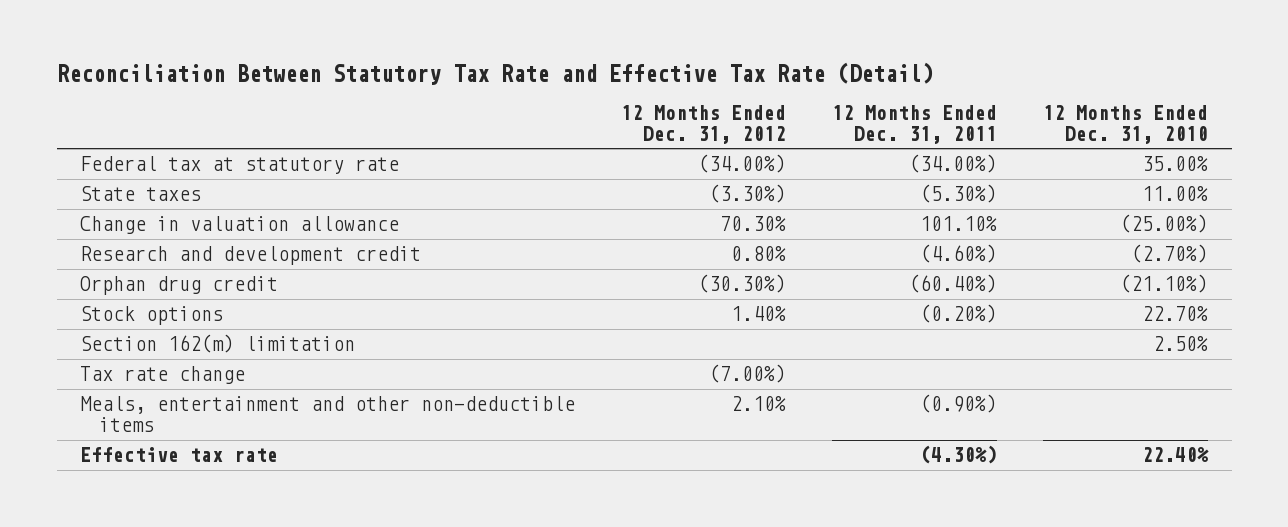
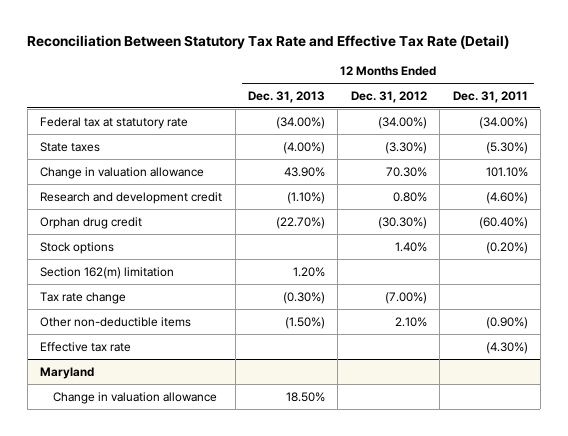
[1043,105,1209,144] 12 Months Ended Dec. 31, 2010 -> none
none -> [248,90,326,103] Dec. 31, 2013
[79,396,575,433] Meals, entertainment and other non-deductible items -> [40,316,192,327] Other non-deductible items
none -> [40,366,95,379] Maryland
none -> [52,391,217,404] Change in valuation allowance

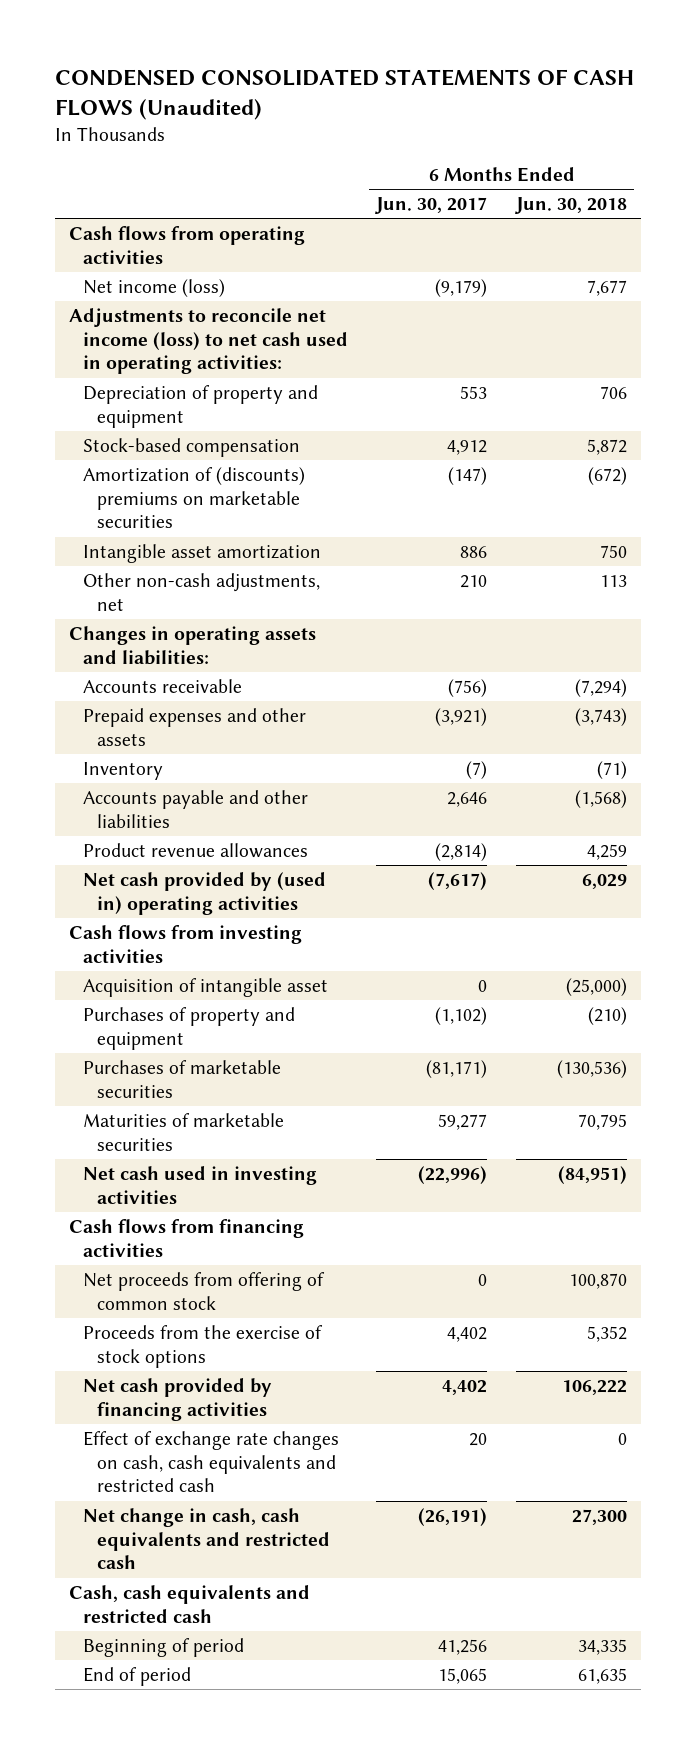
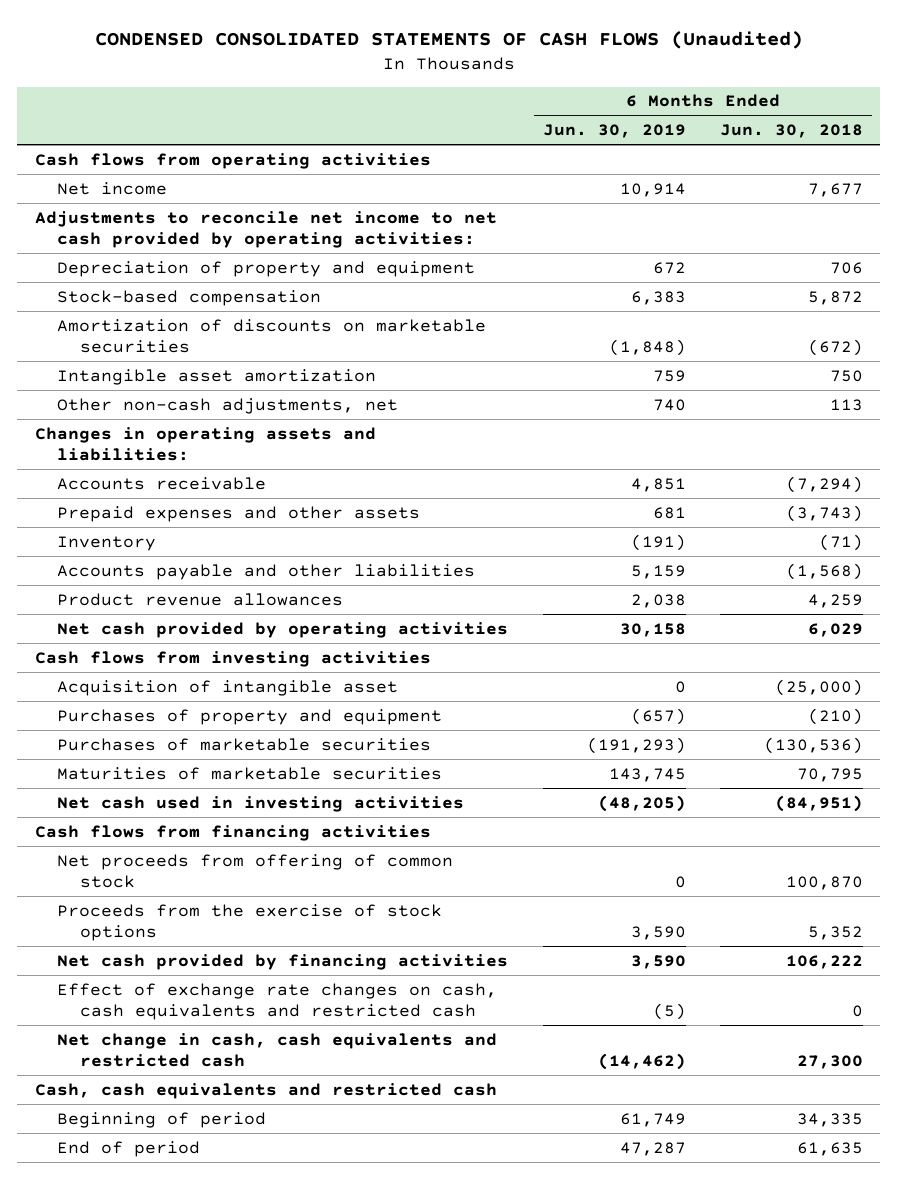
[375,196,488,214] Jun. 30, 2017 -> none
none -> [542,124,686,139] Jun. 30, 2019
[83,278,226,297] Net income (loss) -> [57,181,168,195] Net income
[68,307,349,375] Adjustments to reconcile net income (loss) to net cash used in operating activities: -> [34,210,497,248] Adjustments to reconcile net income to net cash provided by operating activities:
[83,466,306,529] Amortization of (discounts) premiums on marketable securities -> [57,318,487,353] Amortization of discounts on marketable securities
[83,871,327,915] Net cash provided by (used in) operating activities -> [57,621,509,638] Net cash provided by operating activities

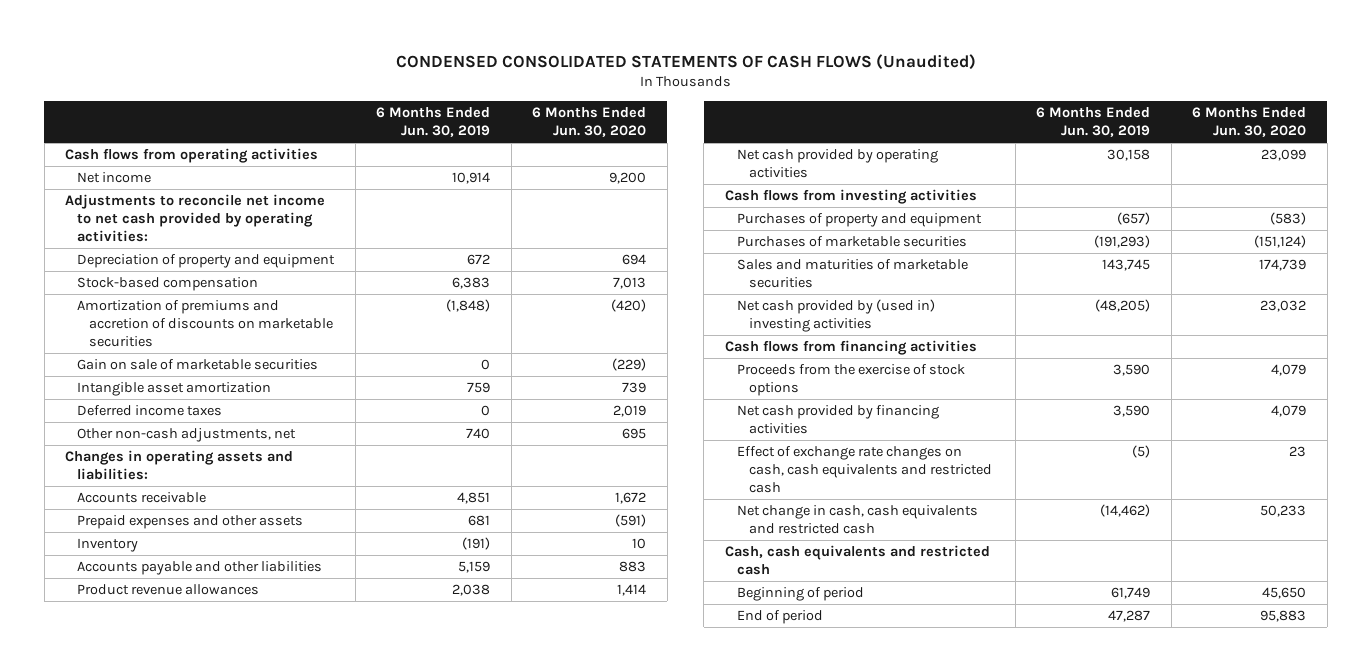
[720,124,864,139] Jun. 30, 2018 -> none
none -> [532,107,647,138] 6 Months Ended Jun. 30, 2020
[57,318,487,353] Amortization of discounts on marketable securities -> [77,300,334,348] Amortization of premiums and accretion of discounts on marketable securities
none -> [77,359,319,371] Gain on sale of marketable securities
none -> [77,405,223,417] Deferred income taxes
[57,679,399,696] Acquisition of intangible asset -> none
[57,766,443,780] Maturities of marketable securities -> [737,259,969,289] Sales and maturities of marketable securities
[57,795,465,812] Net cash used in investing activities -> [737,299,936,333] Net cash provided by (used in) investing activities
[57,853,454,888] Net proceeds from offering of common stock -> none

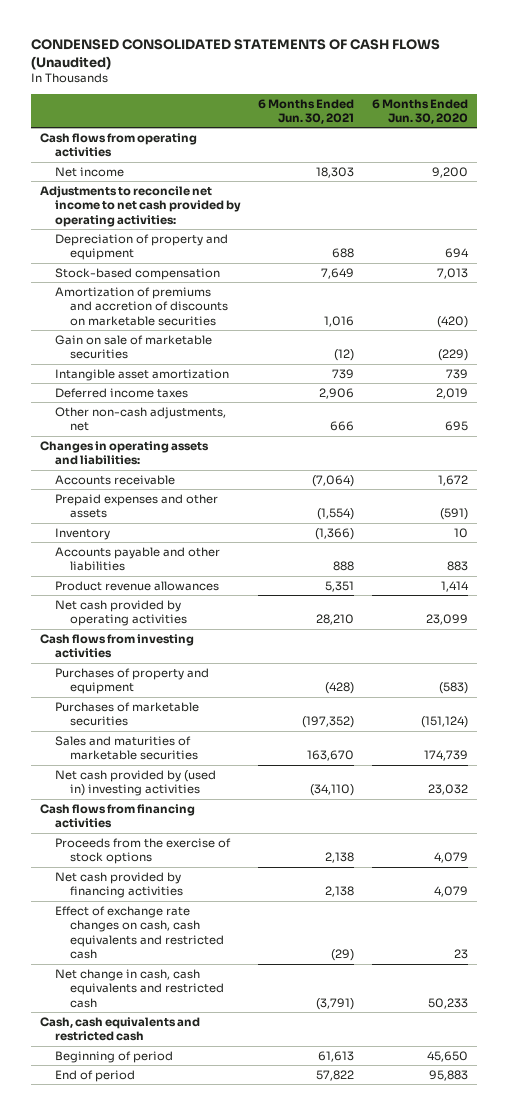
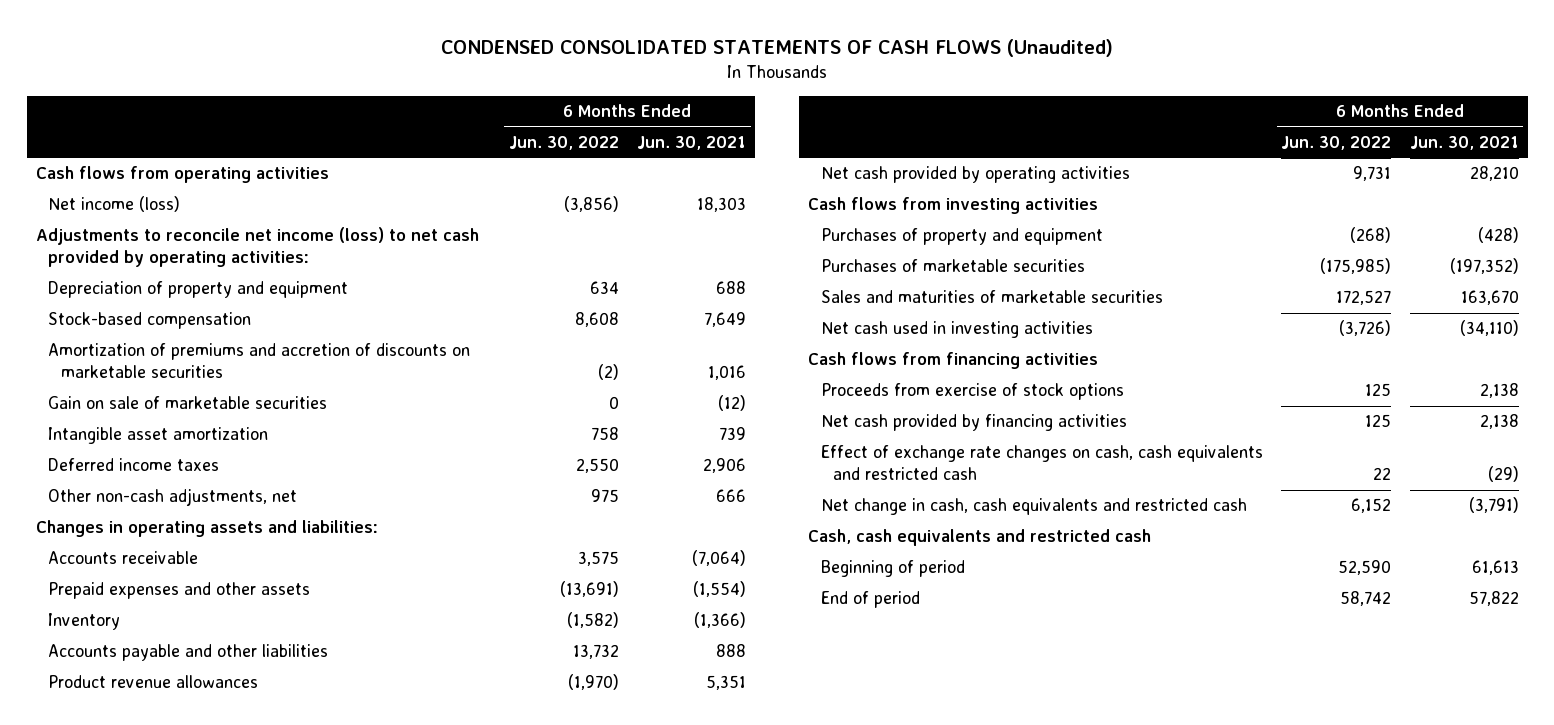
[371,98,468,125] 6 Months Ended Jun. 30, 2020 -> none
none -> [508,135,619,150] Jun. 30, 2022
[54,166,124,177] Net income -> [48,196,181,213] Net income (loss)
[39,185,241,227] Adjustments to reconcile net income to net cash provided by operating activities: -> [35,227,479,268] Adjustments to reconcile net income (loss) to net cash provided by operating activities:
[54,769,216,797] Net cash provided by (used in) investing activities -> [820,321,1093,339] Net cash used in investing activities
[54,837,231,865] Proceeds from the exercise of stock options -> [820,383,1124,401] Proceeds from exercise of stock options

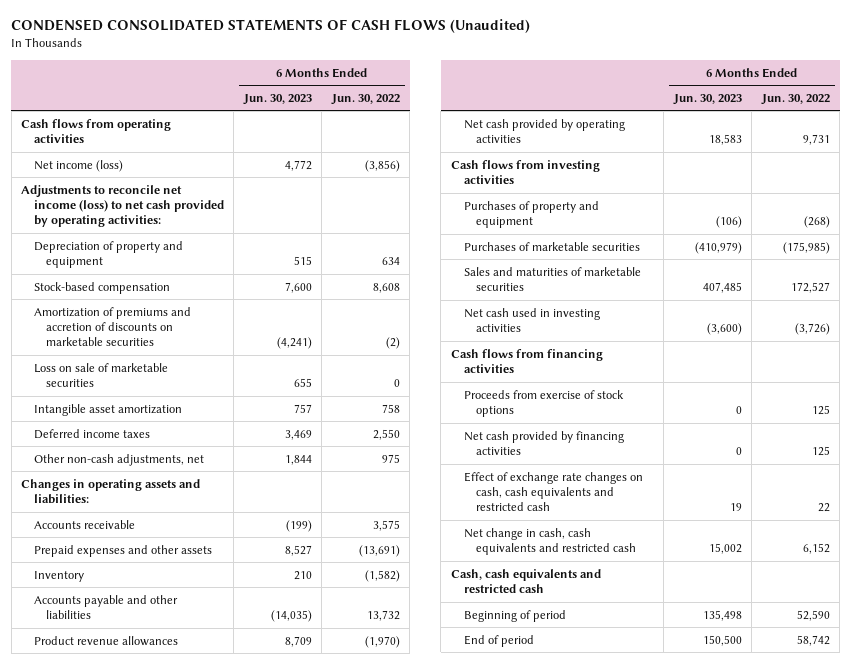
[637,135,747,150] Jun. 30, 2021 -> none
none -> [242,93,312,105] Jun. 30, 2023
[48,396,328,410] Gain on sale of marketable securities -> [33,362,168,387] Loss on sale of marketable securities

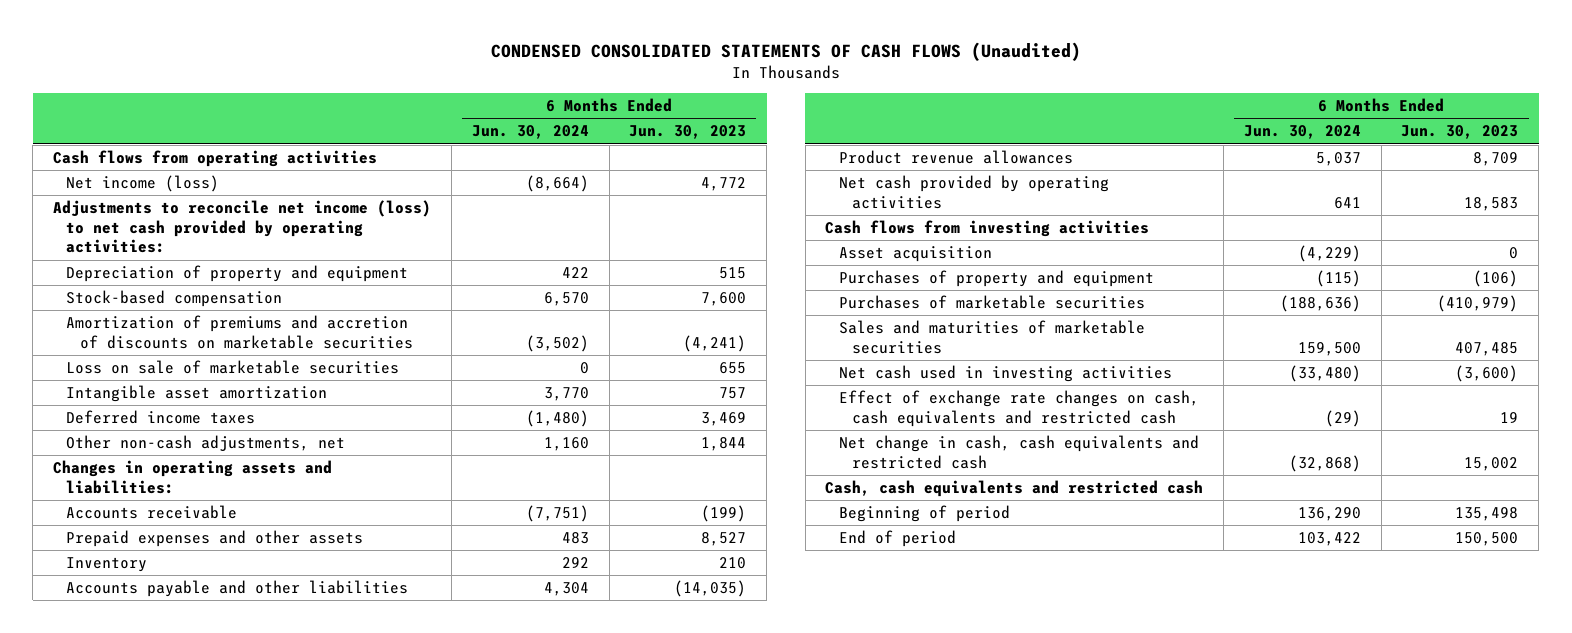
[330,93,400,105] Jun. 30, 2022 -> none
none -> [471,125,589,140] Jun. 30, 2024
none -> [838,245,992,262] Asset acquisition
[450,348,603,373] Cash flows from financing activities -> none
[463,389,624,417] Proceeds from exercise of stock options -> none
[463,430,624,455] Net cash provided by financing activities -> none

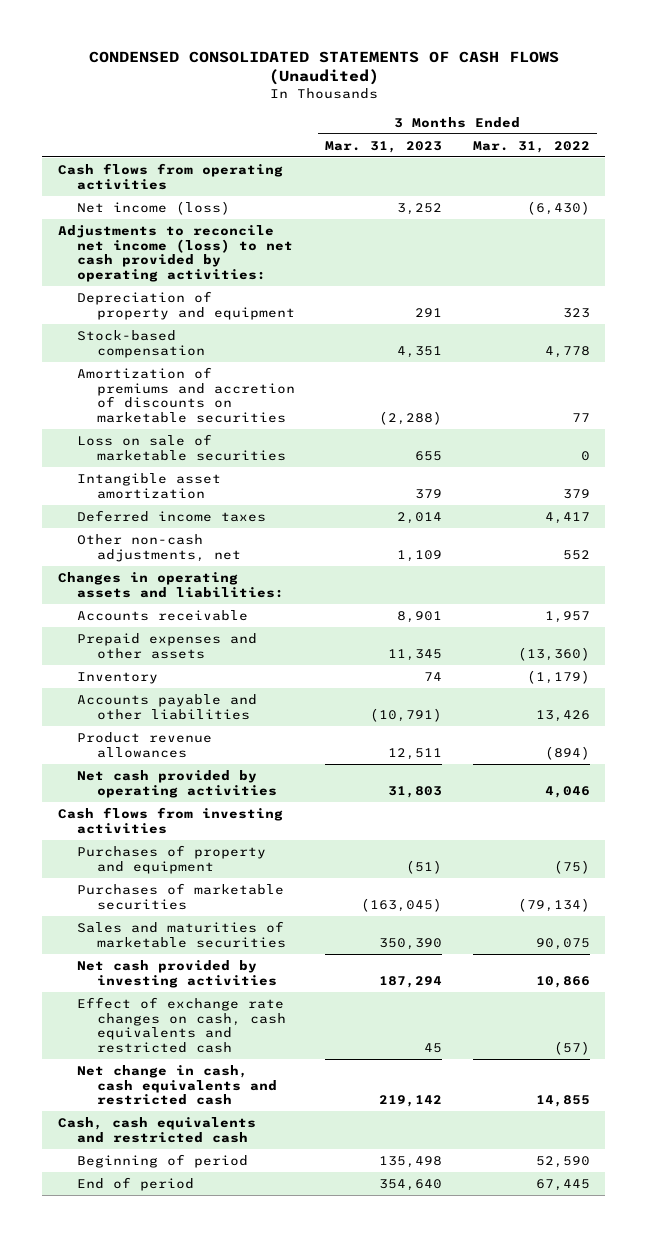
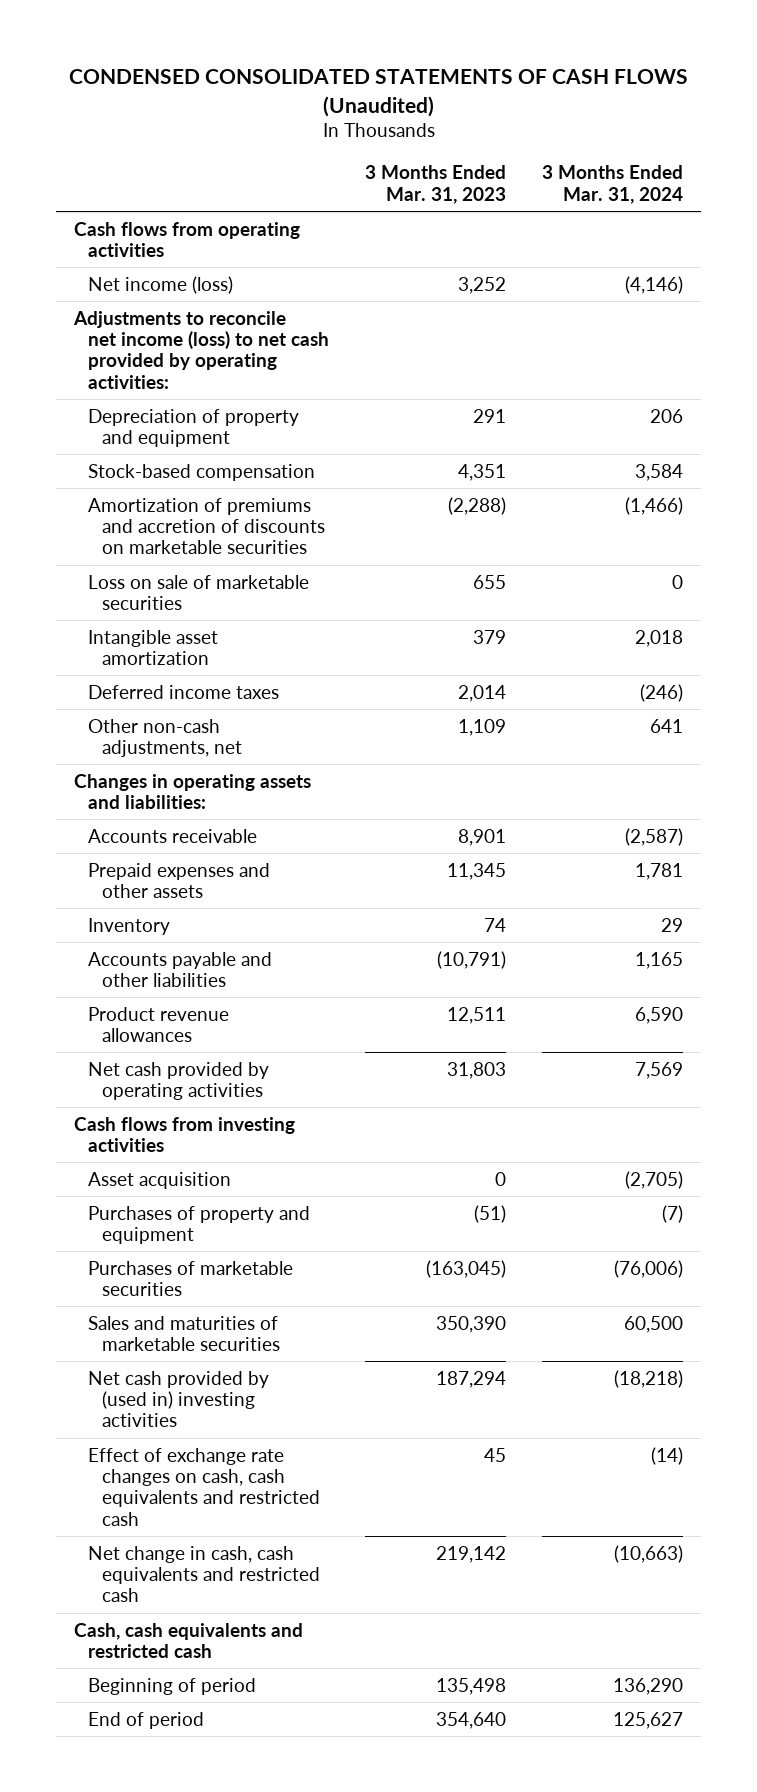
[472,140,590,153] Mar. 31, 2022 -> none
none -> [542,165,684,204] 3 Months Ended Mar. 31, 2024
none -> [88,1171,232,1189] Asset acquisition
[77,959,277,988] Net cash provided by investing activities -> [88,1370,270,1428] Net cash provided by (used in) investing activities

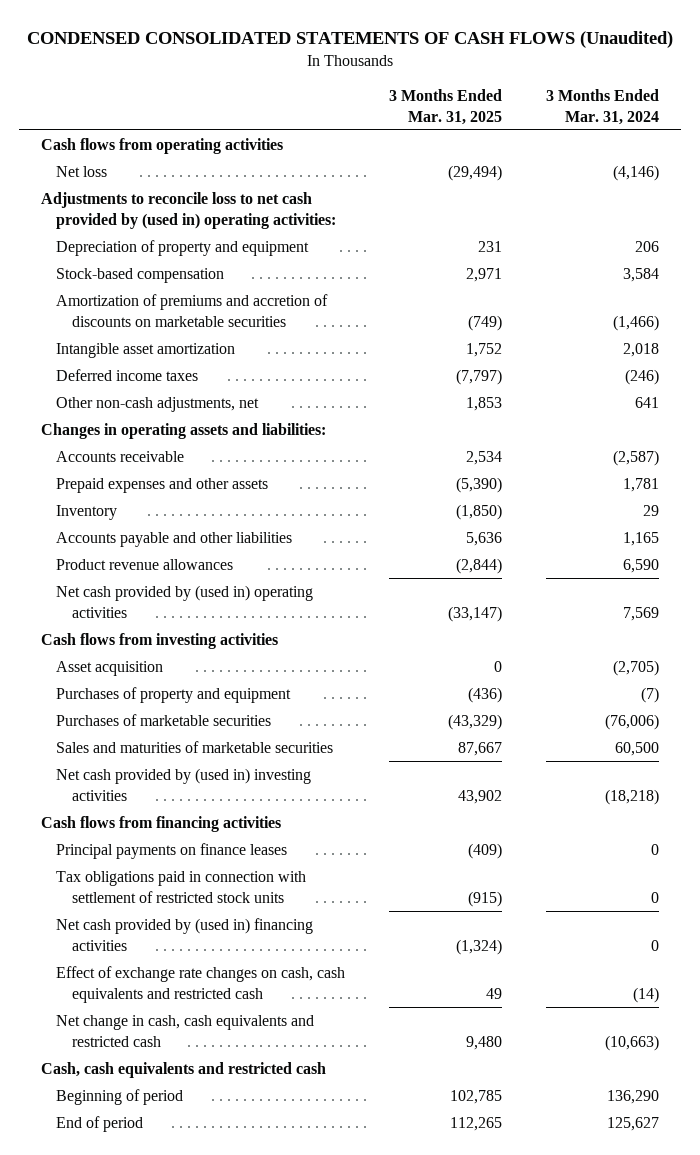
[365,165,507,204] 3 Months Ended Mar. 31, 2023 -> none
none -> [389,88,503,125] 3 Months Ended Mar. 31, 2025
[88,275,234,294] Net income (loss) -> [56,165,108,177] Net loss
[72,310,330,389] Adjustments to reconcile net income (loss) to net cash provided by operating activities: -> [40,191,337,229] Adjustments to reconcile loss to net cash provided by (used in) operating activities:
[88,574,310,610] Loss on sale of marketable securities -> none
[88,1061,270,1100] Net cash provided by operating activities -> [56,584,314,618] Net cash provided by (used in) operating activities
none -> [40,815,281,832] Cash flows from financing activities
none -> [56,842,288,859] Principal payments on finance leases
none -> [56,870,307,903] Tax obligations paid in connection with settlement of restricted stock units
none -> [56,917,314,951] Net cash provided by (used in) financing activities

